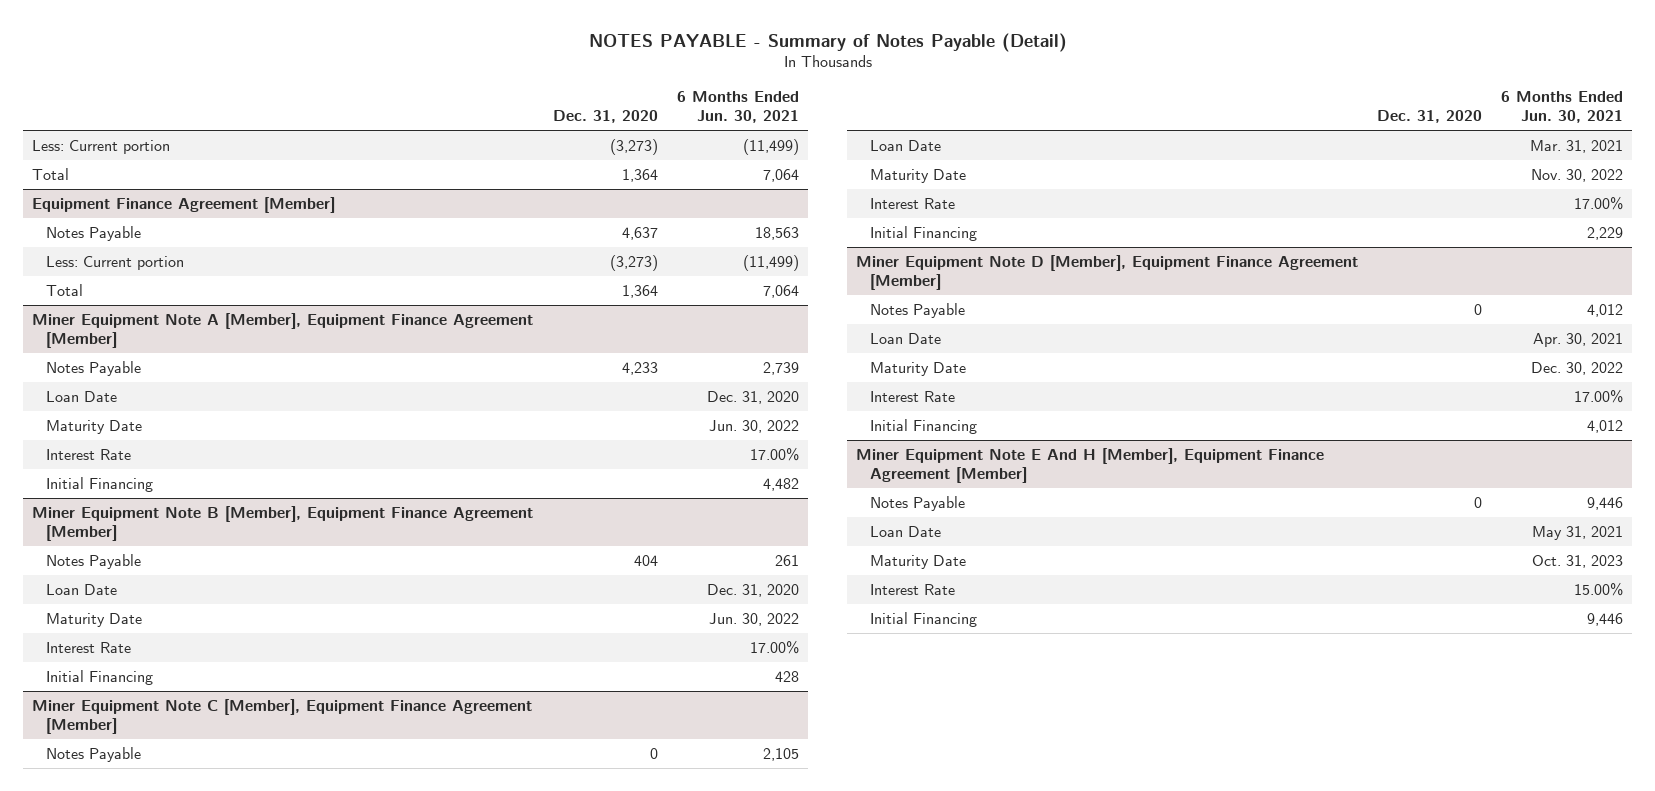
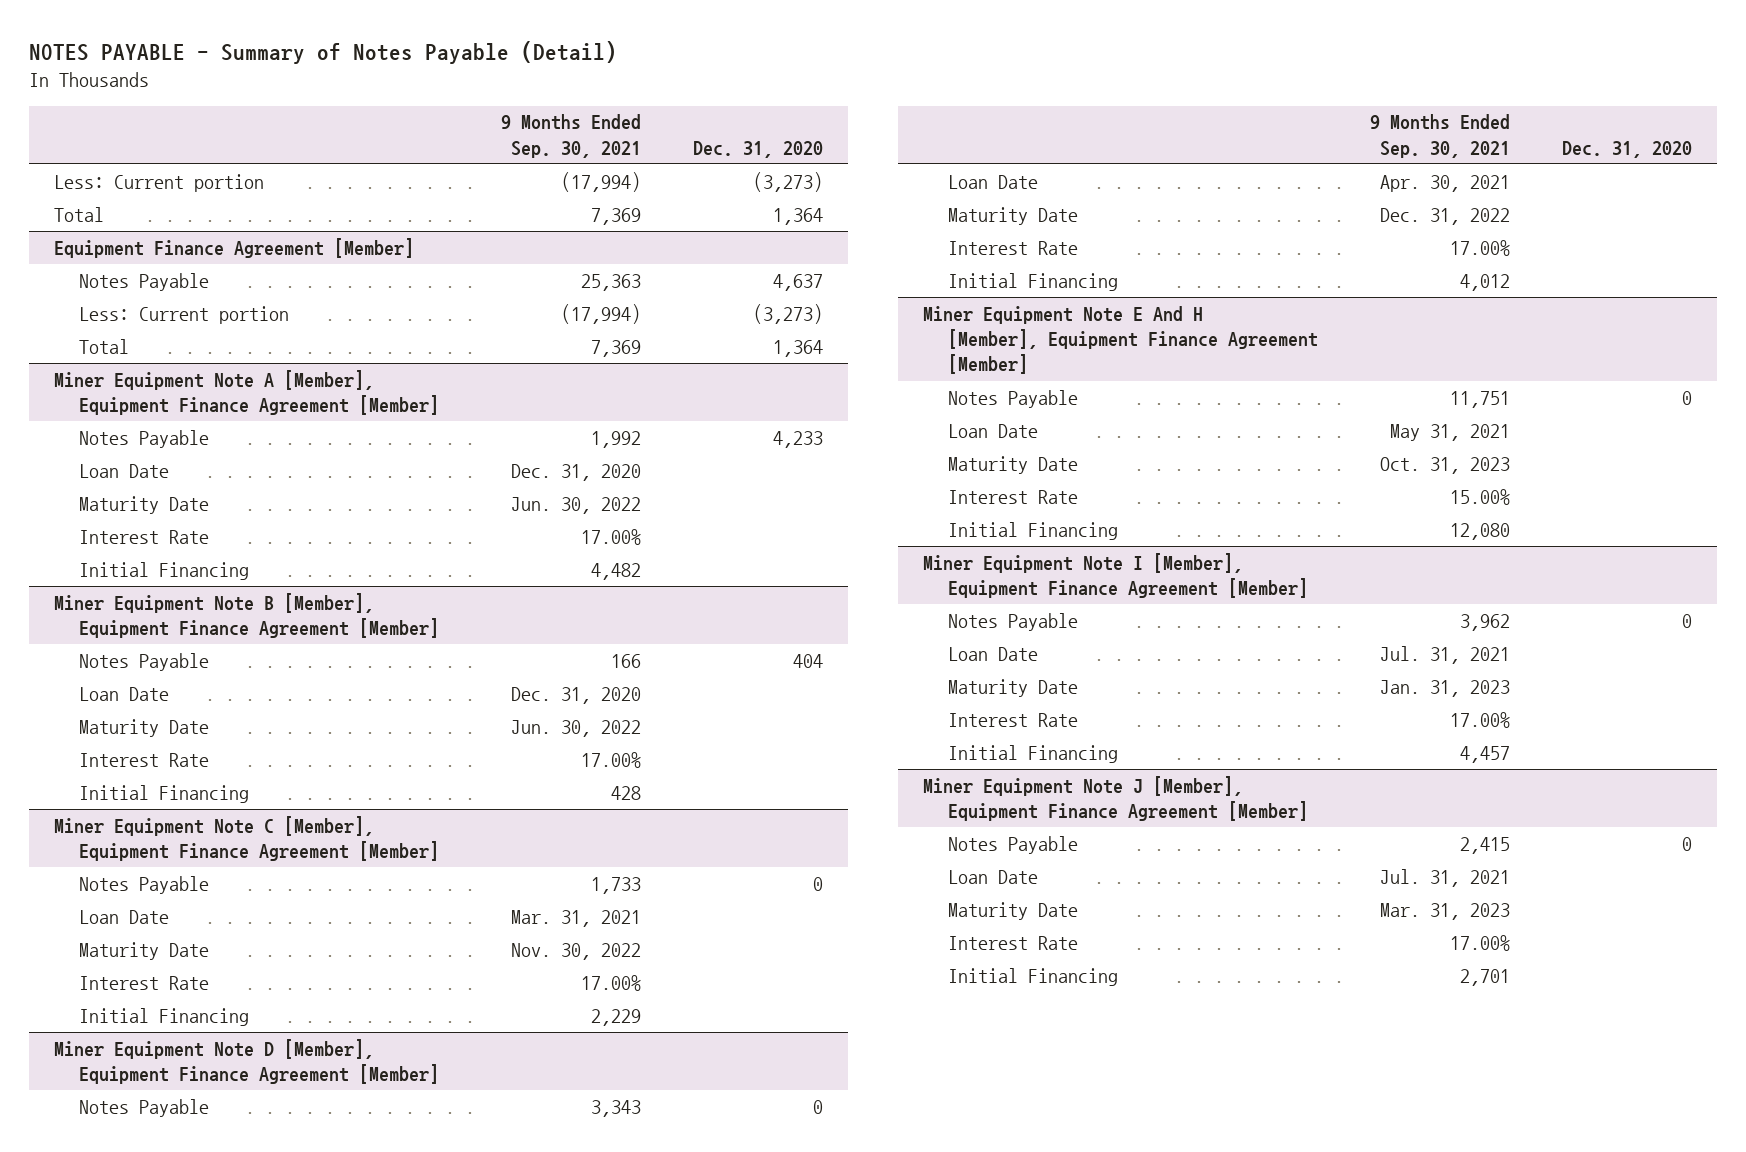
[676,91,799,124] 6 Months Ended Jun. 30, 2021 -> none
none -> [500,114,641,158] 9 Months Ended Sep. 30, 2021
none -> [923,552,1309,599] Miner Equipment Note I [Member], Equipment Finance Agreement [Member]
none -> [948,612,1079,631] Notes Payable
none -> [948,646,1039,661] Loan Date
none -> [948,678,1079,697] Maturity Date
none -> [948,712,1079,727] Interest Rate
none -> [948,744,1119,763] Initial Financing
none -> [923,775,1309,822] Miner Equipment Note J [Member], Equipment Finance Agreement [Member]
none -> [948,835,1079,854] Notes Payable
none -> [948,869,1039,884] Loan Date
none -> [948,901,1079,920] Maturity Date
none -> [948,935,1079,950] Interest Rate
none -> [948,967,1119,986] Initial Financing

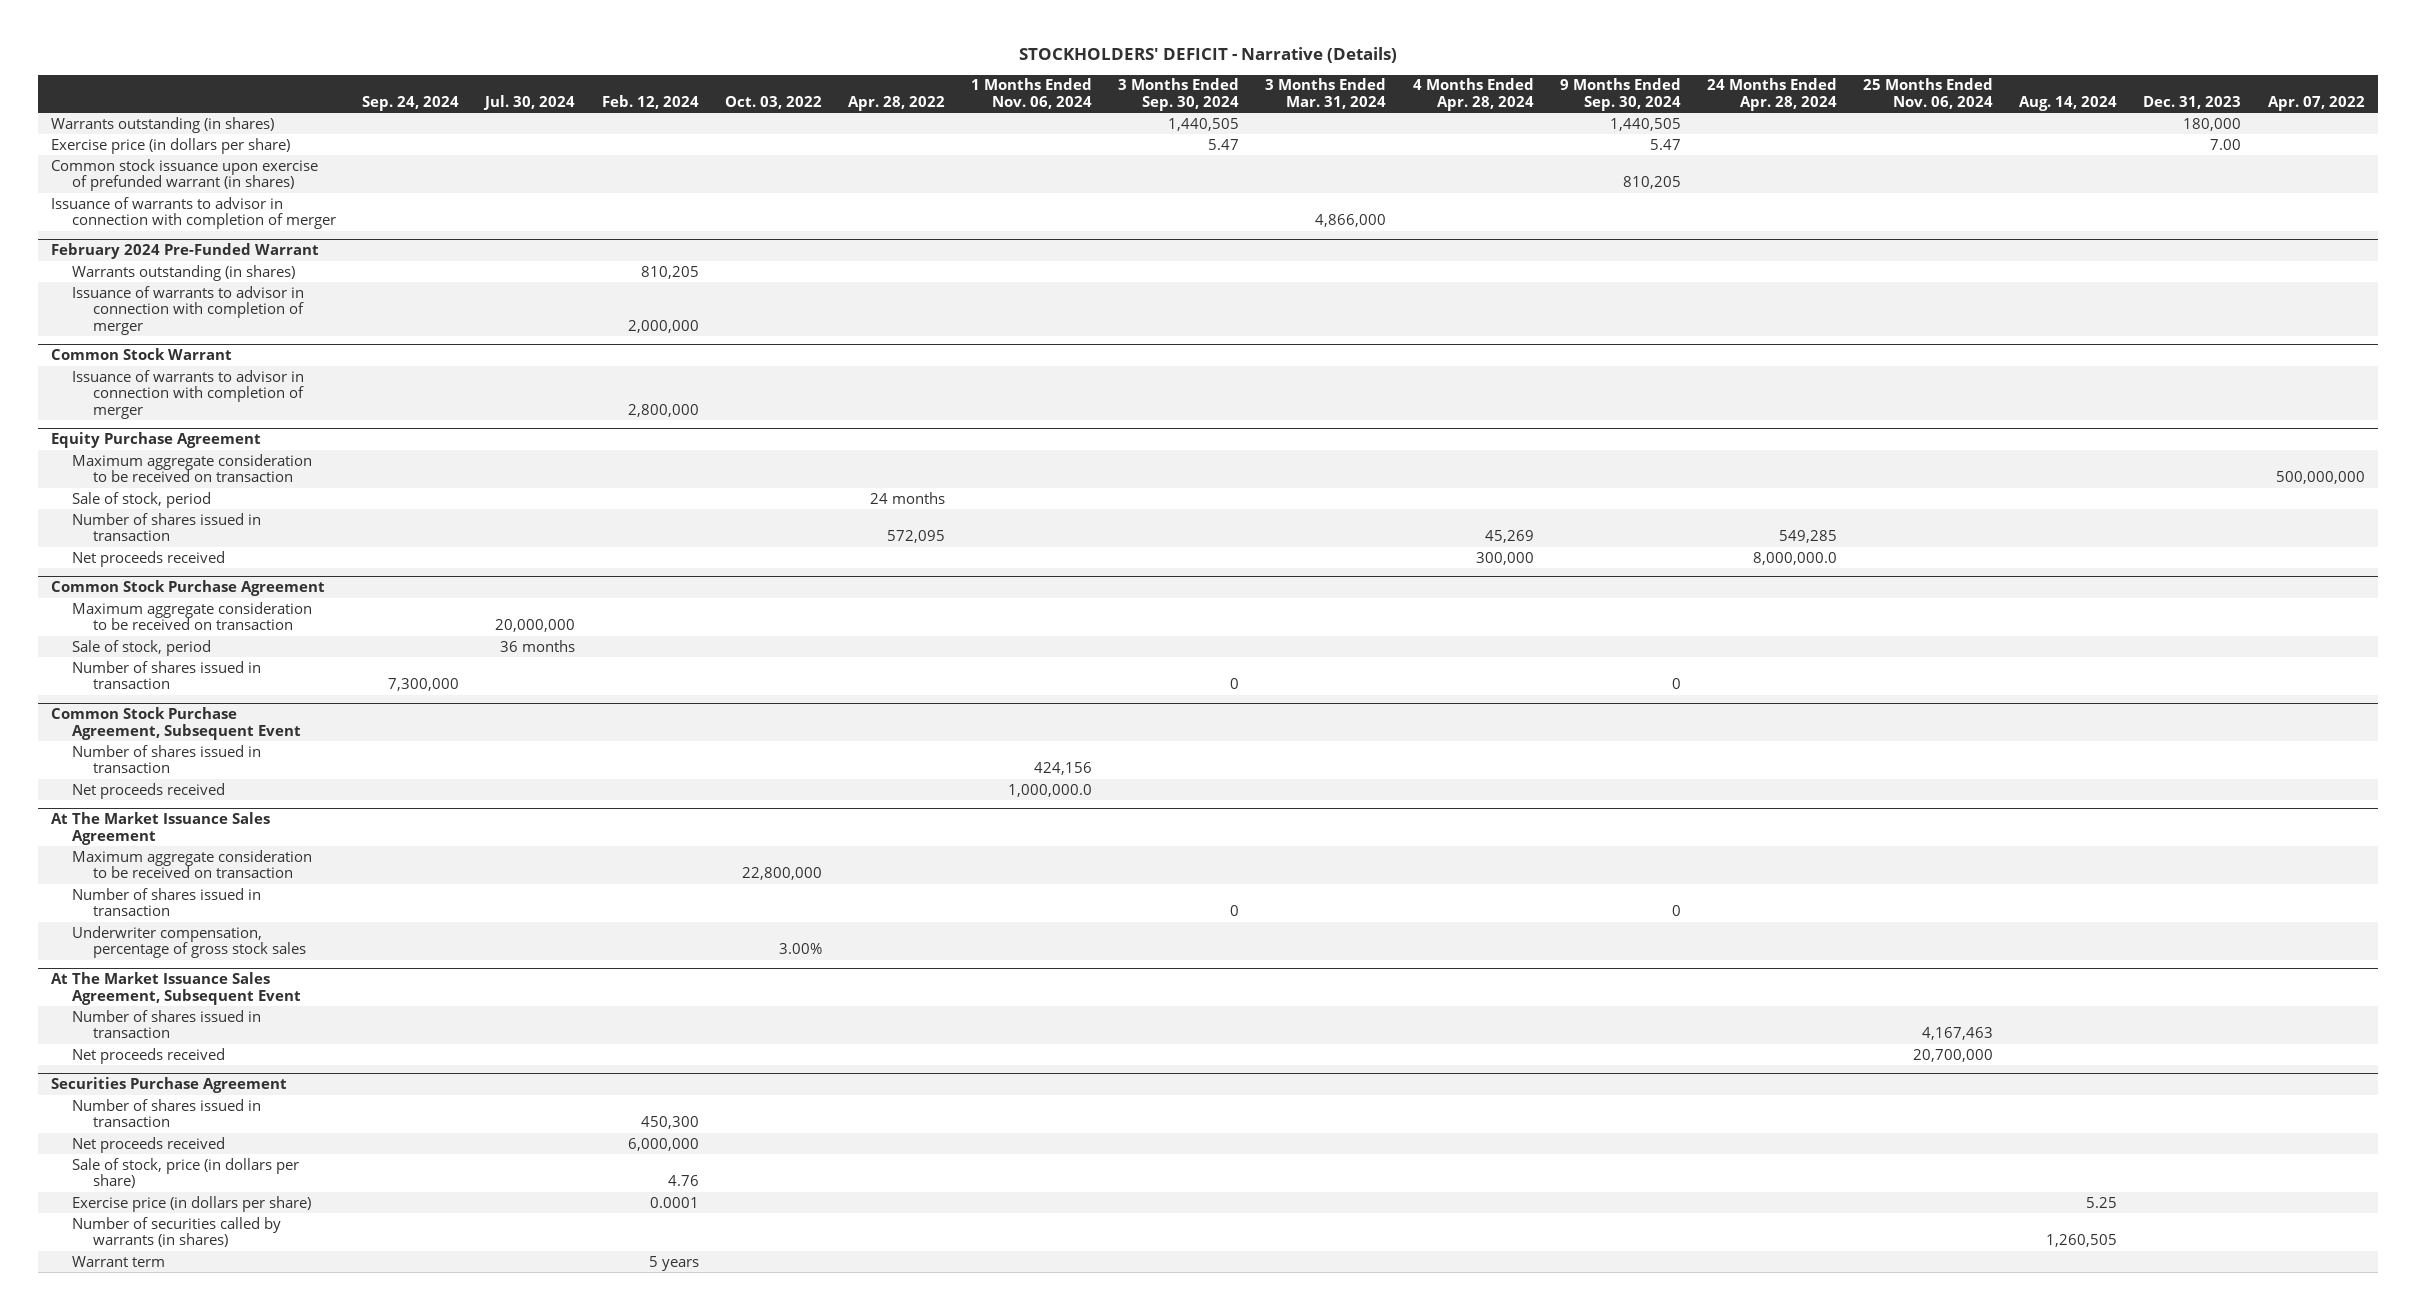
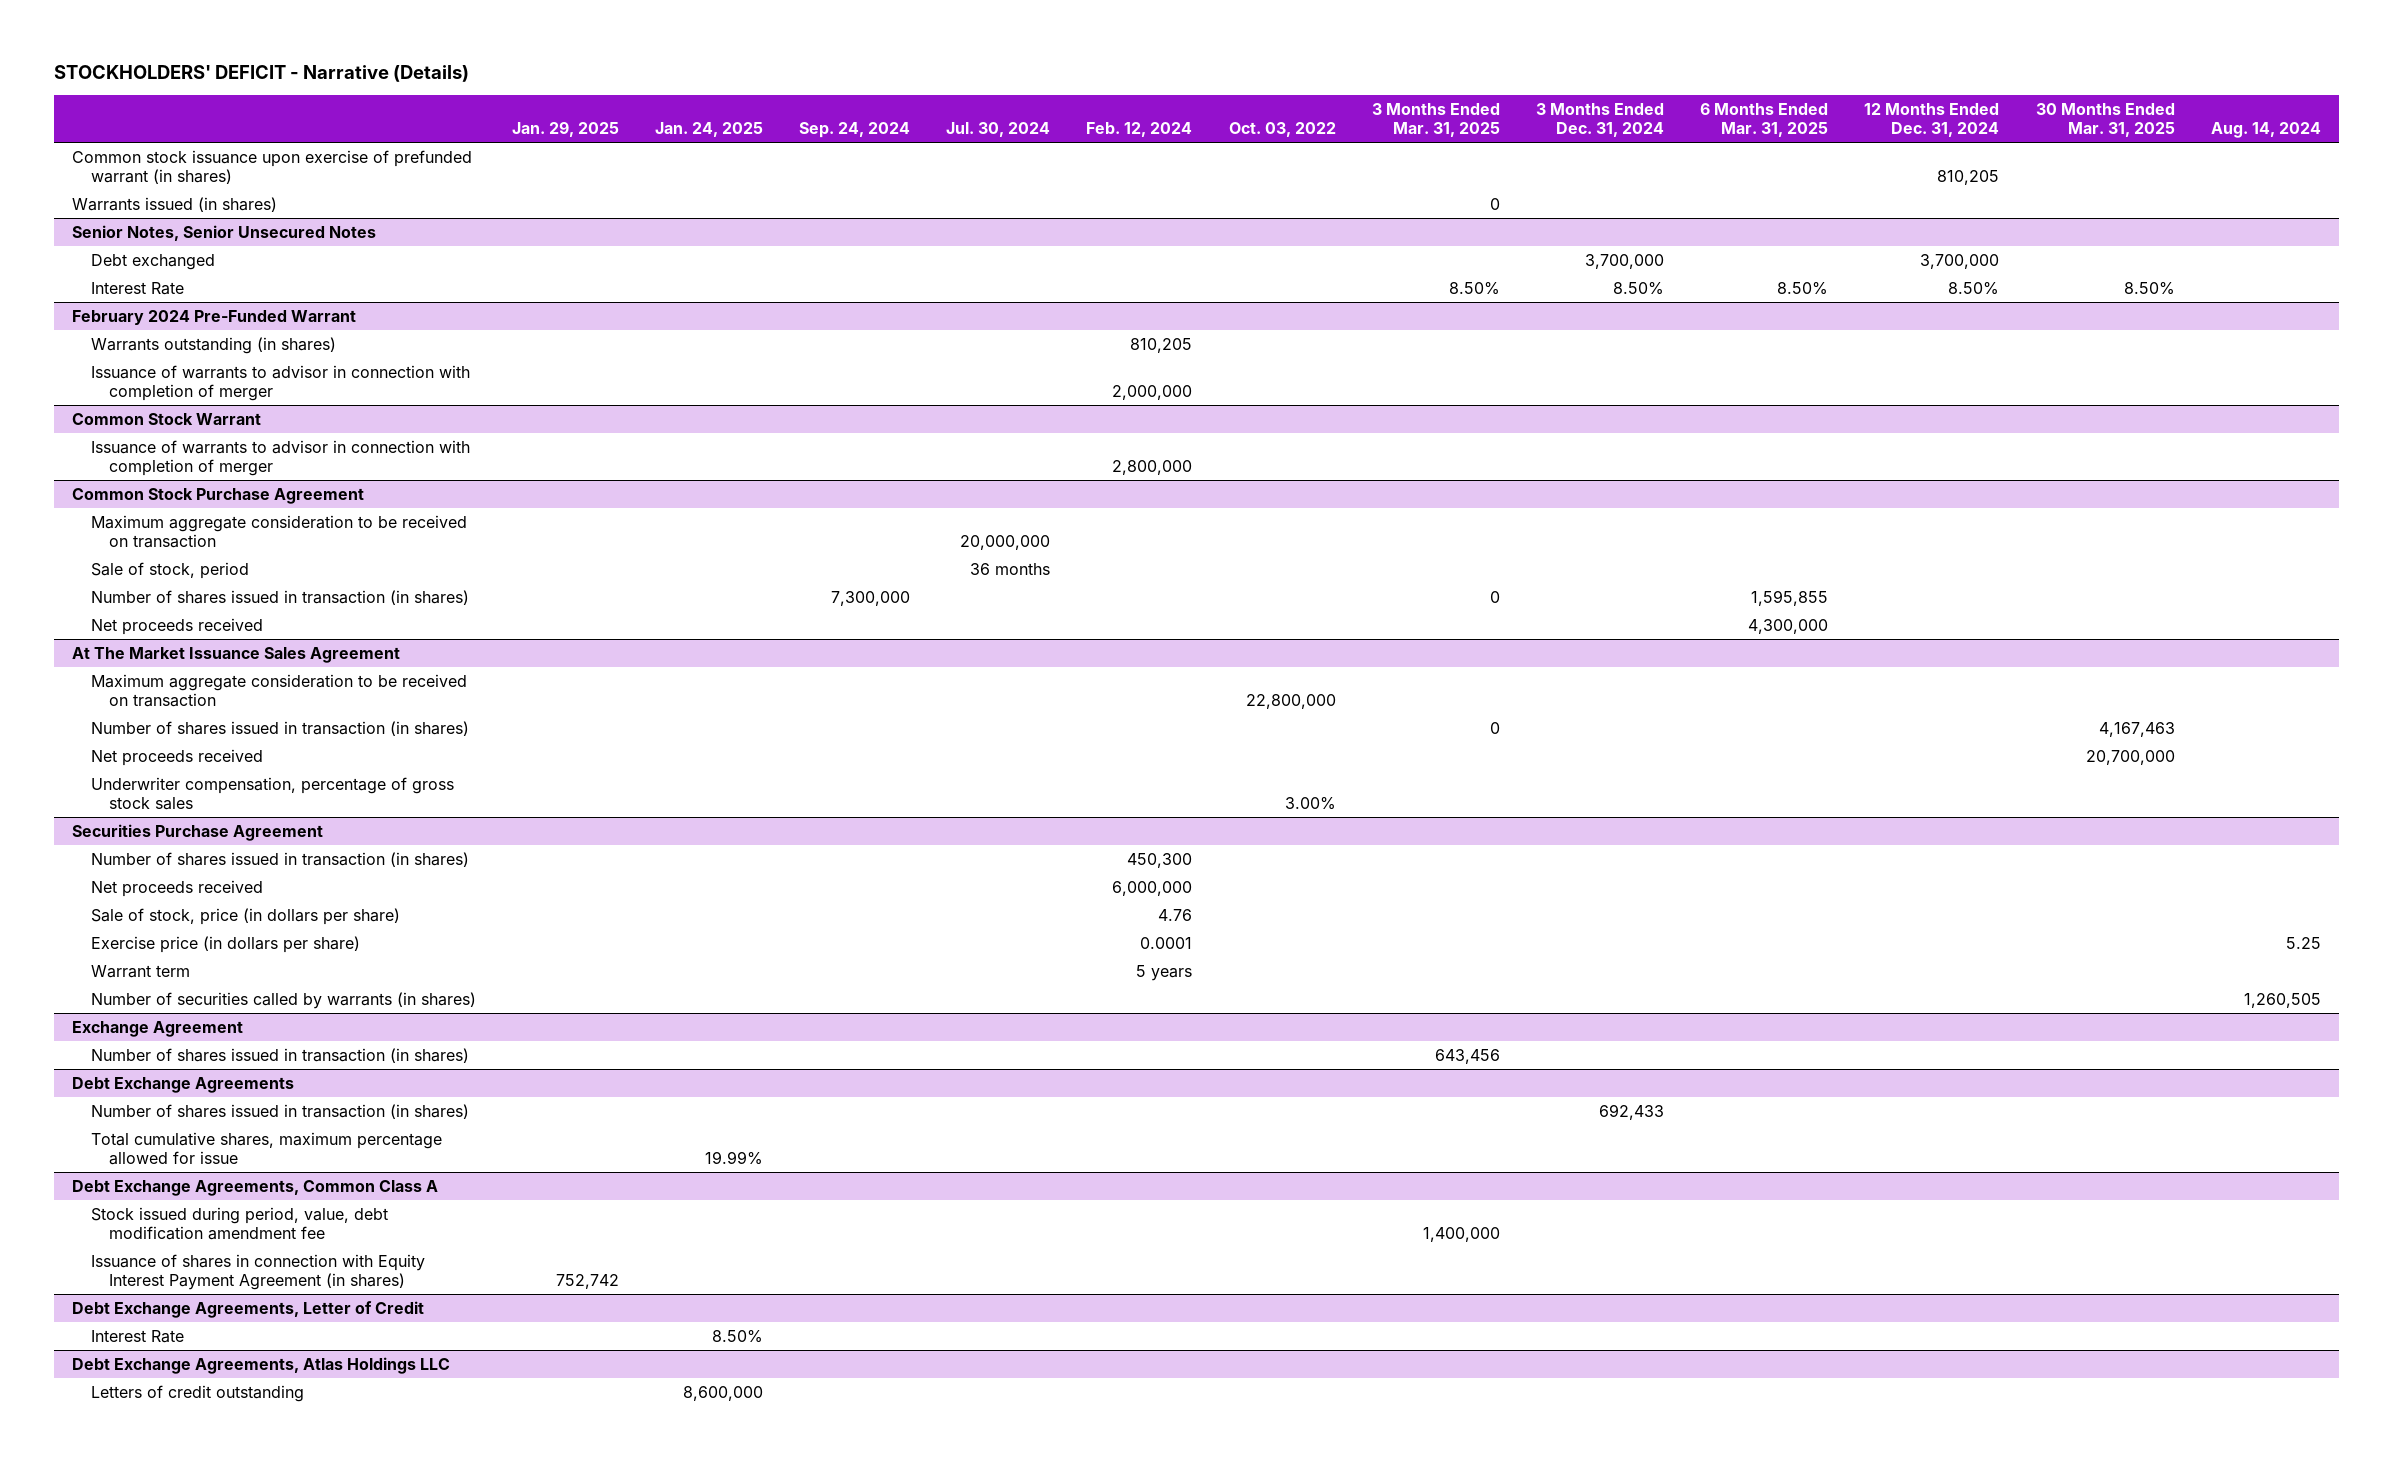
[847,95,945,111] Apr. 28, 2022 -> none
[971,78,1093,109] 1 Months Ended Nov. 06, 2024 -> none
[1118,78,1240,111] 3 Months Ended Sep. 30, 2024 -> none
[1265,78,1387,109] 3 Months Ended Mar. 31, 2024 -> none
[1412,78,1534,111] 4 Months Ended Apr. 28, 2024 -> none
[1559,78,1681,111] 9 Months Ended Sep. 30, 2024 -> none
[1706,78,1837,111] 24 Months Ended Apr. 28, 2024 -> none
[1863,78,1994,109] 25 Months Ended Nov. 06, 2024 -> none
[2143,95,2242,109] Dec. 31, 2023 -> none
[2267,95,2365,111] Apr. 07, 2022 -> none
none -> [511,121,619,138] Jan. 29, 2025
none -> [654,122,763,138] Jan. 24, 2025
none -> [1371,102,1500,138] 3 Months Ended Mar. 31, 2025
none -> [1536,102,1665,138] 3 Months Ended Dec. 31, 2024
none -> [1700,102,1829,138] 6 Months Ended Mar. 31, 2025
none -> [1864,102,2000,138] 12 Months Ended Dec. 31, 2024
none -> [2035,102,2175,138] 30 Months Ended Mar. 31, 2025
[51,116,275,133] Warrants outstanding (in shares) -> none
[51,137,291,154] Exercise price (in dollars per share) -> none
[51,196,337,230] Issuance of warrants to advisor in connection with completion of merger -> none
none -> [72,196,278,212] Warrants issued (in shares)
none -> [72,224,377,241] Senior Notes, Senior Unsecured Notes
none -> [90,253,215,270] Debt exchanged
none -> [90,281,184,295] Interest Rate
[51,431,262,448] Equity Purchase Agreement -> none
[72,453,313,483] Maximum aggregate consideration to be received on transaction -> none
[72,491,212,508] Sale of stock, period -> none
[72,512,262,542] Number of shares issued in transaction -> none
[72,550,226,567] Net proceeds received -> none
[51,706,302,740] Common Stock Purchase Agreement, Subsequent Event -> none
[72,744,262,774] Number of shares issued in transaction -> none
[72,782,226,799] Net proceeds received -> none
[72,660,262,690] Number of shares issued in transaction -> [90,589,469,605] Number of shares issued in transaction (in shares)
none -> [90,617,263,635] Net proceeds received
[72,887,262,917] Number of shares issued in transaction -> [90,720,469,736] Number of shares issued in transaction (in shares)
none -> [90,748,263,766] Net proceeds received
[51,971,302,1005] At The Market Issuance Sales Agreement, Subsequent Event -> none
[72,1009,262,1039] Number of shares issued in transaction -> none
[72,1047,226,1064] Net proceeds received -> none
[72,1098,262,1128] Number of shares issued in transaction -> [90,851,469,867] Number of shares issued in transaction (in shares)
[72,1216,282,1248] Number of securities called by warrants (in shares) -> [90,991,476,1009] Number of securities called by warrants (in shares)
none -> [72,1020,244,1037] Exchange Agreement
none -> [90,1047,469,1063] Number of shares issued in transaction (in shares)
none -> [72,1076,295,1093] Debt Exchange Agreements
none -> [90,1103,469,1119] Number of shares issued in transaction (in shares)
none -> [90,1131,442,1166] Total cumulative shares, maximum percentage allowed for issue
none -> [72,1179,439,1196] Debt Exchange Agreements, Common Class A
none -> [90,1206,388,1241] Stock issued during period, value, debt modification amendment fee
none -> [90,1253,425,1291] Issuance of shares in connection with Equity Interest Payment Agreement (in shares)
none -> [72,1300,425,1318] Debt Exchange Agreements, Letter of Credit
none -> [90,1329,184,1343] Interest Rate
none -> [72,1356,451,1374] Debt Exchange Agreements, Atlas Holdings LLC
none -> [90,1384,304,1402] Letters of credit outstanding

